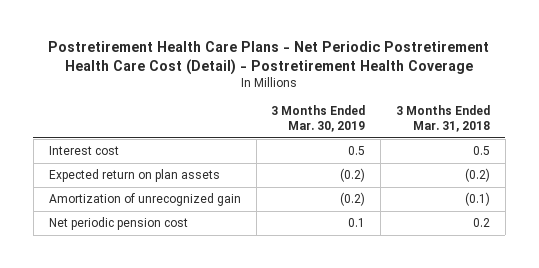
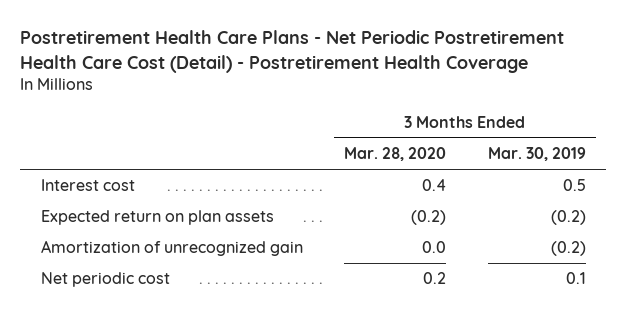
[396,105,491,133] 3 Months Ended Mar. 31, 2018 -> none
none -> [344,146,447,161] Mar. 28, 2020
[48,217,188,231] Net periodic pension cost -> [40,272,170,288] Net periodic cost

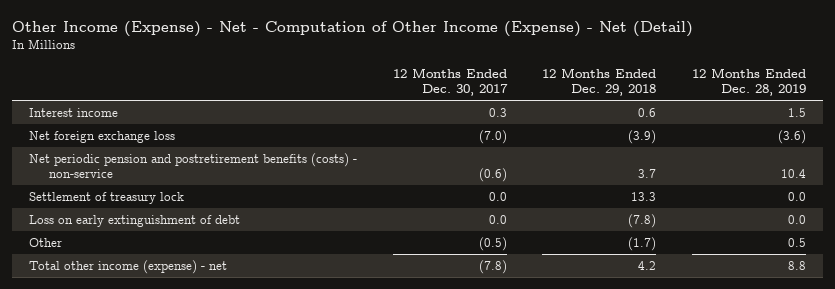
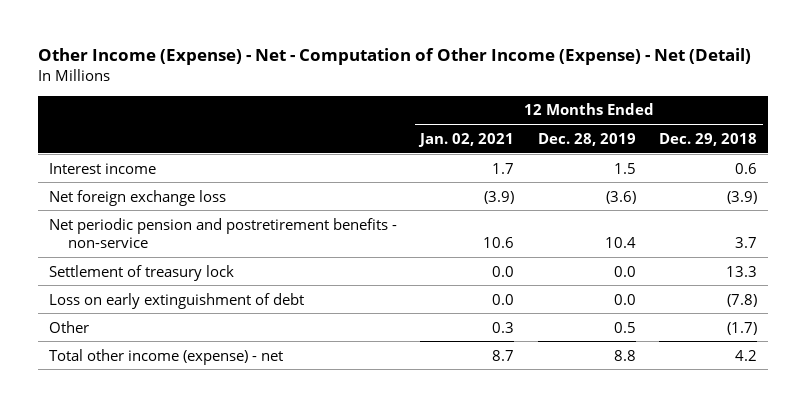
[392,67,508,96] 12 Months Ended Dec. 30, 2017 -> none
none -> [418,132,515,147] Jan. 02, 2021
[29,153,358,179] Net periodic pension and postretirement benefits (costs) - non-service -> [49,217,398,249] Net periodic pension and postretirement benefits - non-service

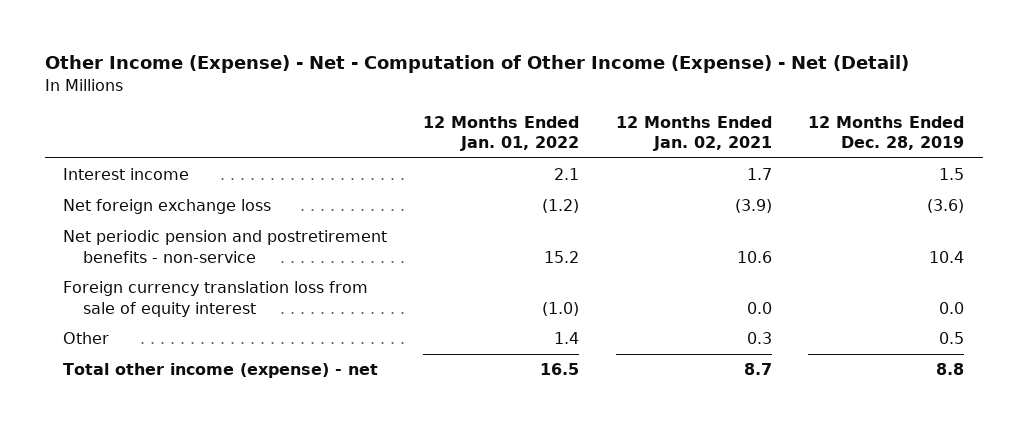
[658,132,757,146] Dec. 29, 2018 -> none
none -> [423,115,580,152] 12 Months Ended Jan. 01, 2022
[49,264,235,281] Settlement of treasury lock -> none
[49,292,305,309] Loss on early extinguishment of debt -> none
none -> [62,281,368,317] Foreign currency translation loss from sale of equity interest

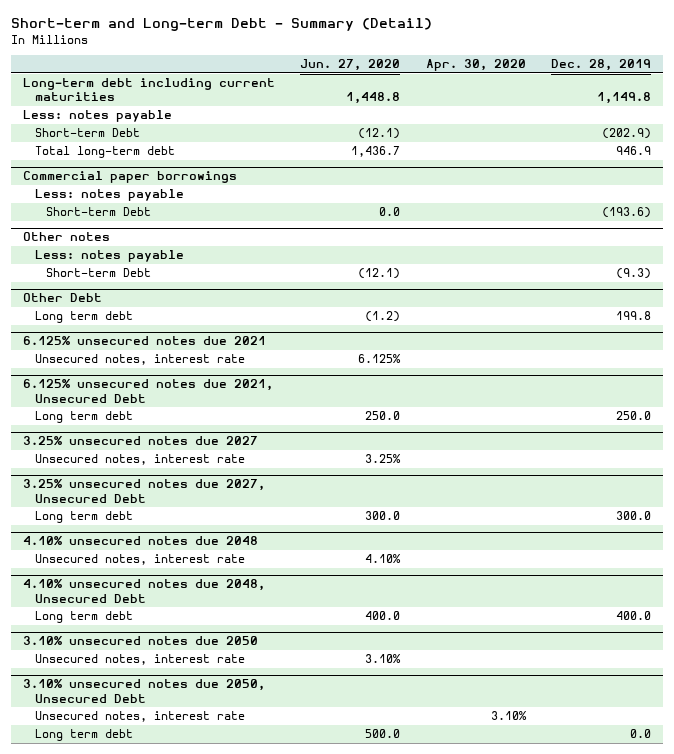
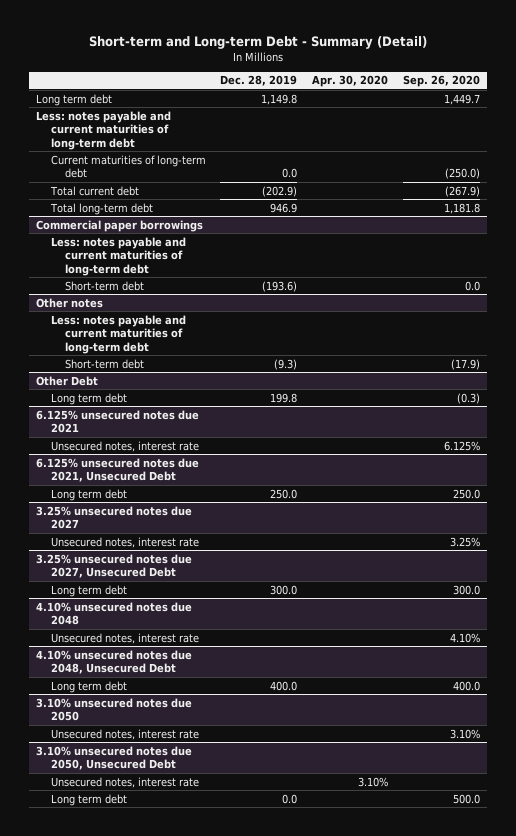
[300,59,401,72] Jun. 27, 2020 -> none
none -> [403,75,481,88] Sep. 26, 2020
[23,78,276,102] Long-term debt including current maturities -> [36,93,113,106] Long term debt
[23,110,173,123] Less: notes payable -> [36,110,172,150] Less: notes payable and current maturities of long-term debt
none -> [50,154,206,179] Current maturities of long-term debt
[34,128,140,138] Short-term Debt -> [49,185,139,196] Total current debt
[34,189,184,202] Less: notes payable -> [50,236,186,276] Less: notes payable and current maturities of long-term debt
[46,207,152,217] Short-term Debt -> [64,280,144,291] Short-term debt
[34,250,184,263] Less: notes payable -> [50,314,186,354] Less: notes payable and current maturities of long-term debt
[46,268,152,278] Short-term Debt -> [64,358,144,369] Short-term debt

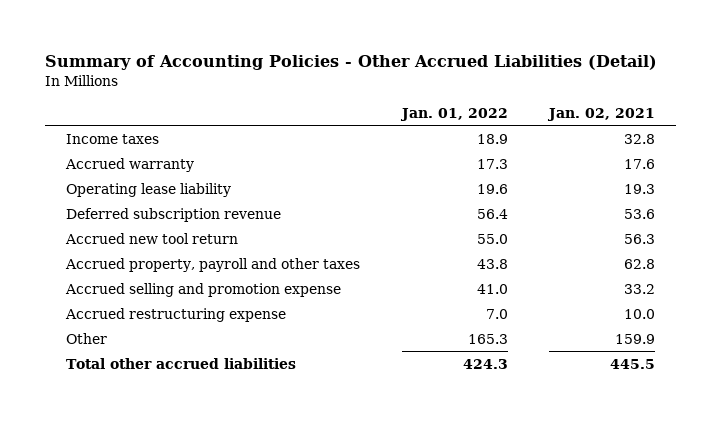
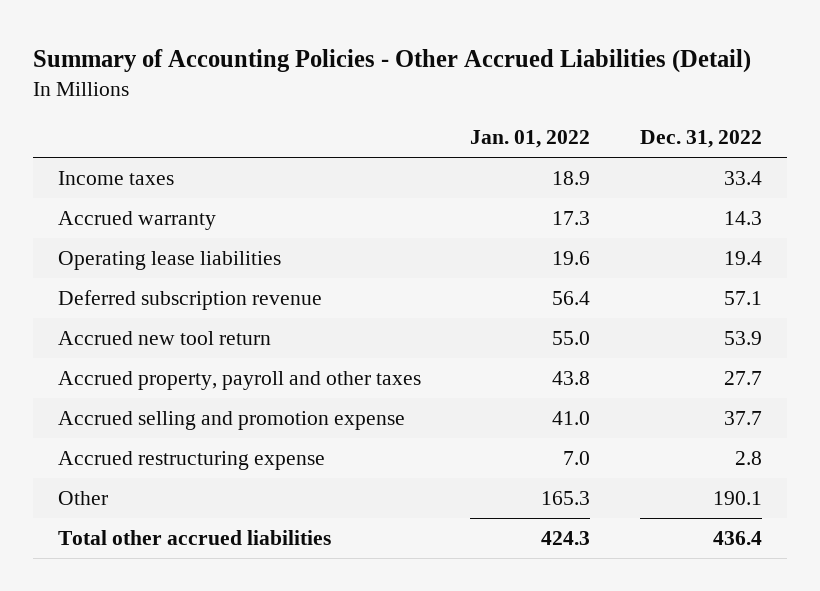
[547,107,656,121] Jan. 02, 2021 -> none
none -> [639,130,762,149] Dec. 31, 2022
[66,182,232,197] Operating lease liability -> [57,250,281,270] Operating lease liabilities

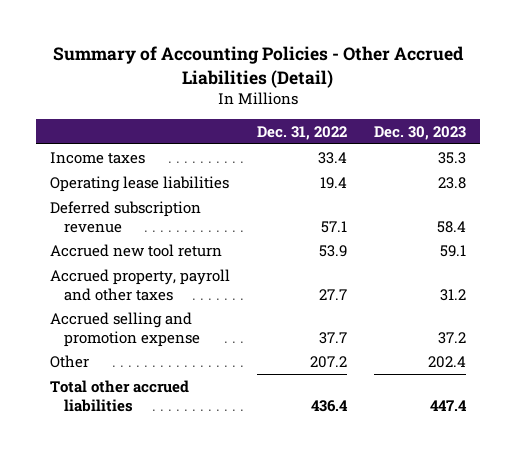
[470,130,591,149] Jan. 01, 2022 -> none
none -> [374,125,467,140] Dec. 30, 2023
[57,210,216,230] Accrued warranty -> none
[57,450,325,470] Accrued restructuring expense -> none
[712,490,762,505] 190.1 -> [310,355,348,368] 207.2

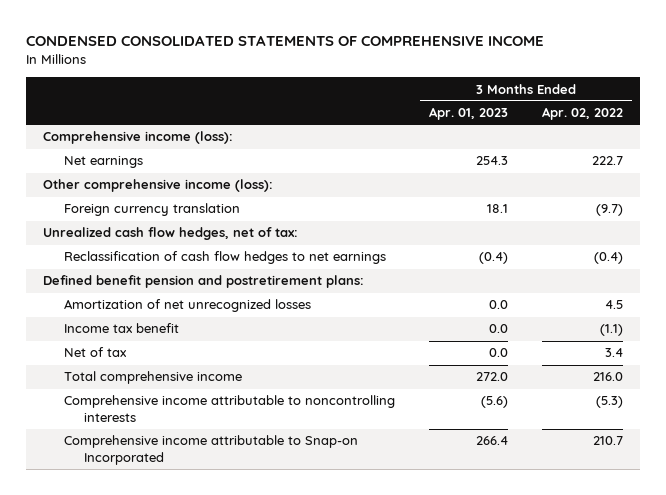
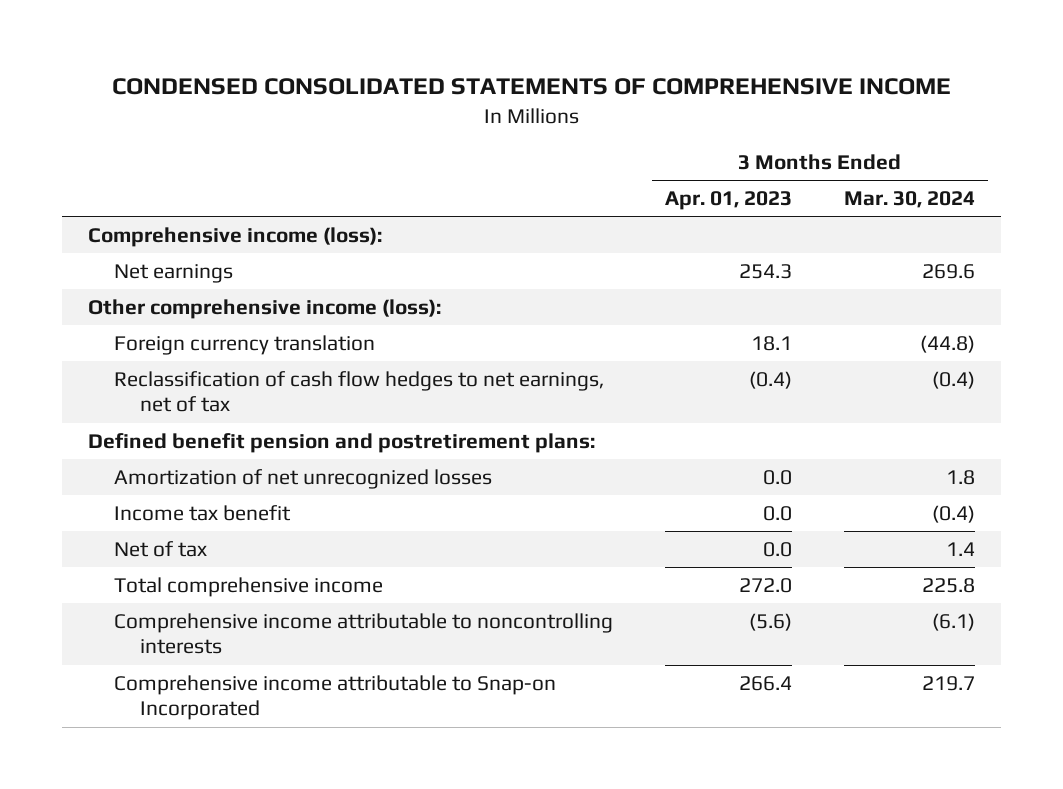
[541,107,623,121] Apr. 02, 2022 -> none
none -> [844,191,976,209] Mar. 30, 2024
[42,227,298,241] Unrealized cash flow hedges, net of tax: -> none
[63,251,386,265] Reclassification of cash flow hedges to net earnings -> [114,370,605,413] Reclassification of cash flow hedges to net earnings, net of tax

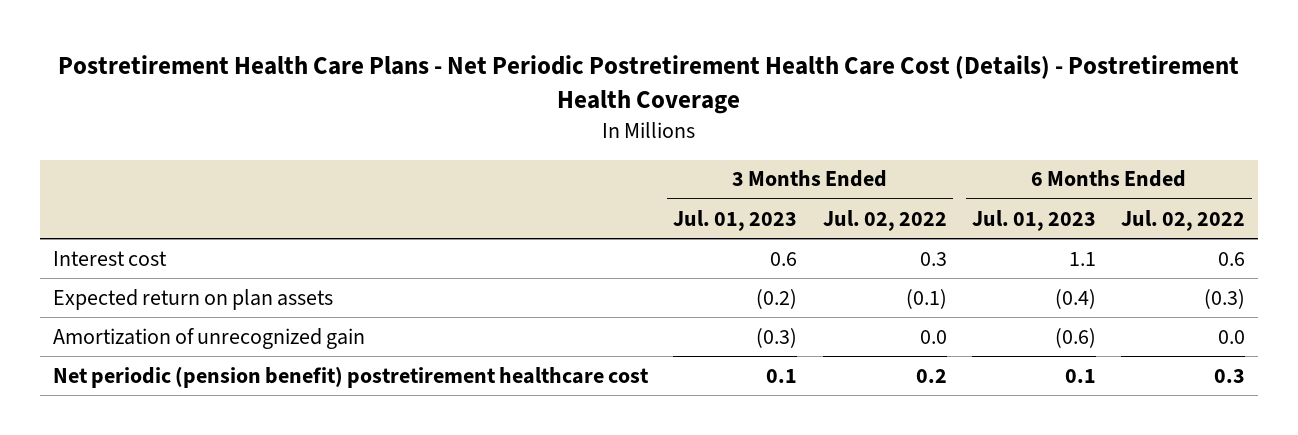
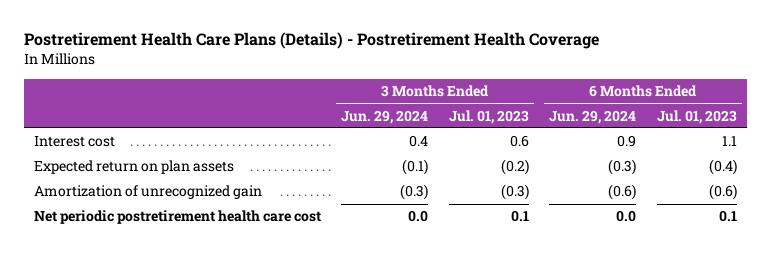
[58,55,1240,115] Postretirement Health Care Plans - Net Periodic Postretirement Health Care Cost (Details) - Postretirement Health Coverage -> [23,32,599,50] Postretirement Health Care Plans (Details) - Postretirement Health Coverage
[822,209,947,231] Jul. 02, 2022 -> none
[1121,209,1246,231] Jul. 02, 2022 -> none
none -> [341,109,429,124] Jun. 29, 2024
none -> [549,109,637,124] Jun. 29, 2024
[52,365,649,388] Net periodic (pension benefit) postretirement healthcare cost -> [33,210,321,225] Net periodic postretirement health care cost

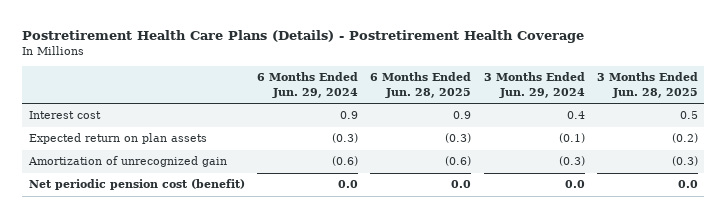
[448,109,529,124] Jul. 01, 2023 -> none
[656,109,737,124] Jul. 01, 2023 -> none
none -> [370,72,472,98] 6 Months Ended Jun. 28, 2025
none -> [597,72,699,98] 3 Months Ended Jun. 28, 2025
[33,210,321,225] Net periodic postretirement health care cost -> [28,179,245,191] Net periodic pension cost (benefit)

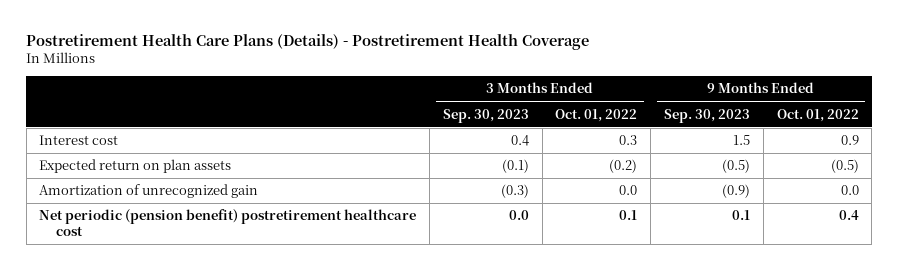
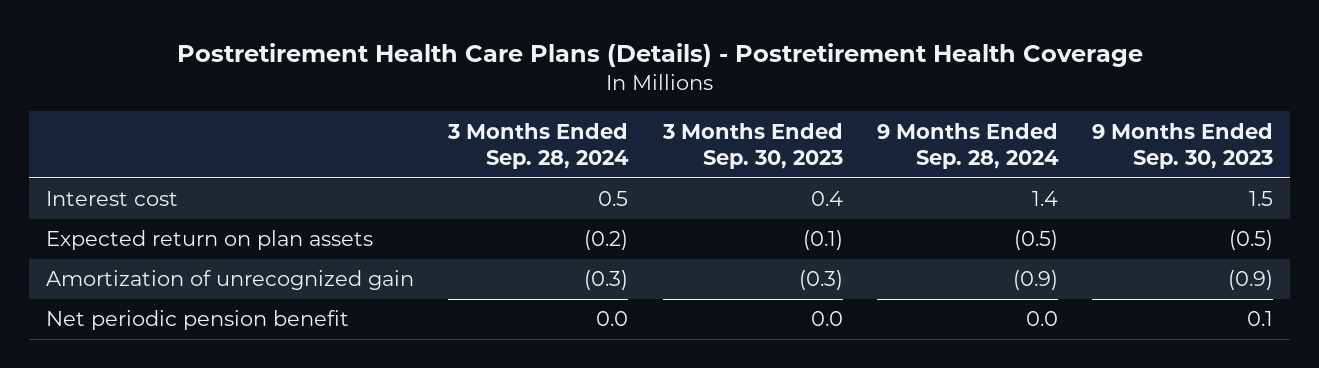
[555,108,638,122] Oct. 01, 2022 -> none
[776,108,859,122] Oct. 01, 2022 -> none
none -> [447,122,630,170] 3 Months Ended Sep. 28, 2024
none -> [876,122,1059,170] 9 Months Ended Sep. 28, 2024
[39,209,417,236] Net periodic (pension benefit) postretirement healthcare cost -> [46,310,350,331] Net periodic pension benefit

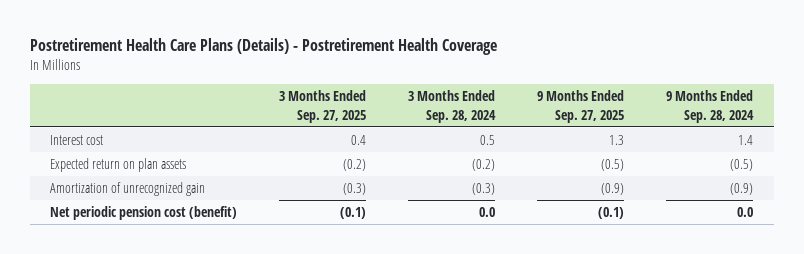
[661,122,843,170] 3 Months Ended Sep. 30, 2023 -> none
[1092,122,1274,170] 9 Months Ended Sep. 30, 2023 -> none
none -> [279,90,367,123] 3 Months Ended Sep. 27, 2025
none -> [537,90,625,123] 9 Months Ended Sep. 27, 2025
[46,310,350,331] Net periodic pension benefit -> [50,206,238,221] Net periodic pension cost (benefit)

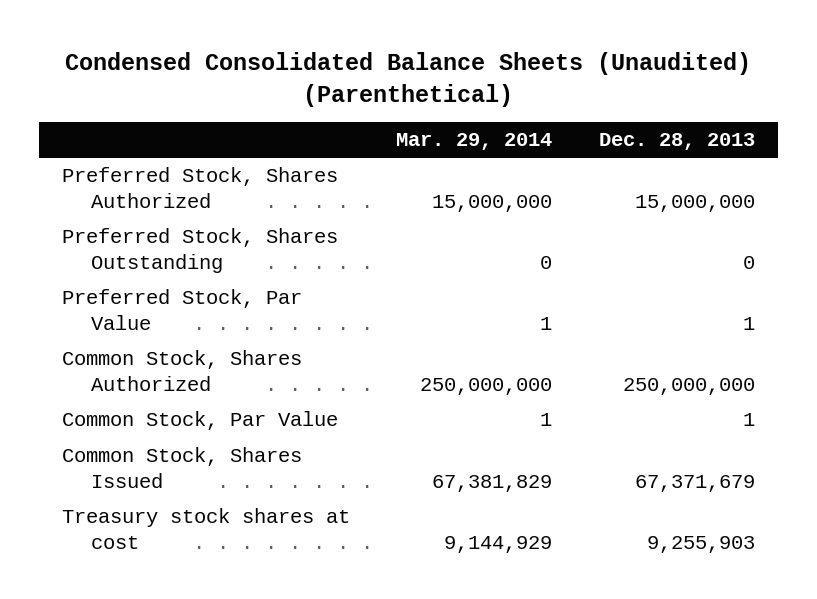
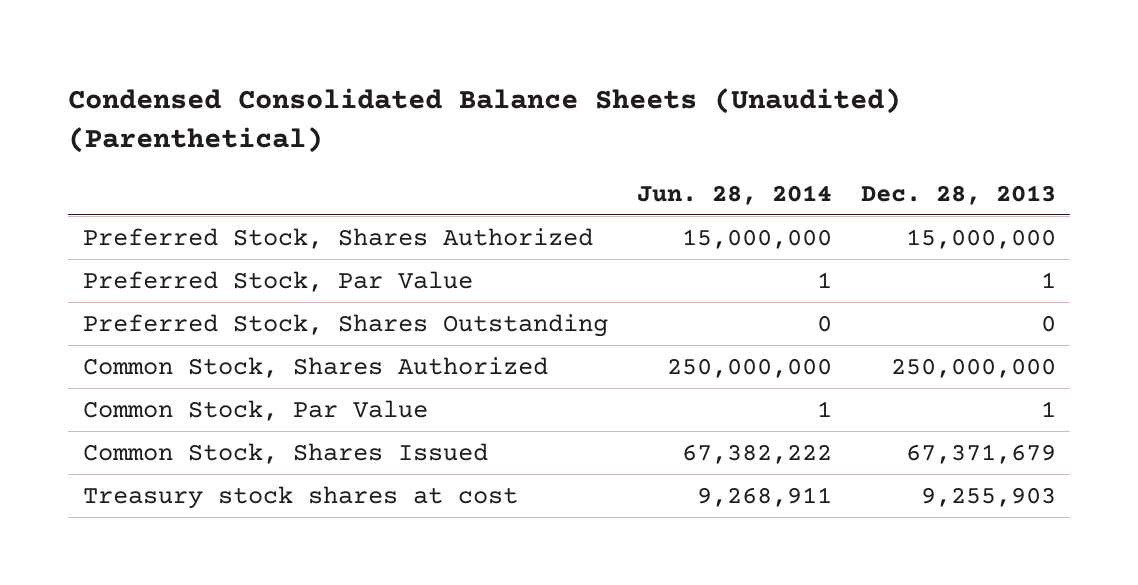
[396,133,553,151] Mar. 29, 2014 -> none
none -> [636,184,832,205] Jun. 28, 2014
[61,228,338,273] Preferred Stock, Shares Outstanding -> [82,313,608,337] Preferred Stock, Shares Outstanding

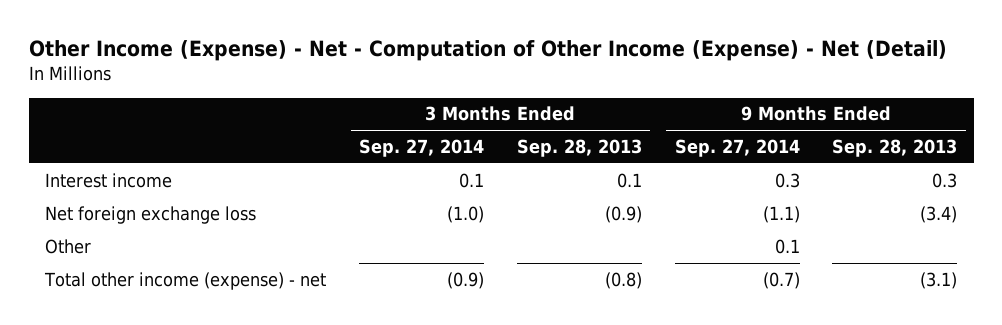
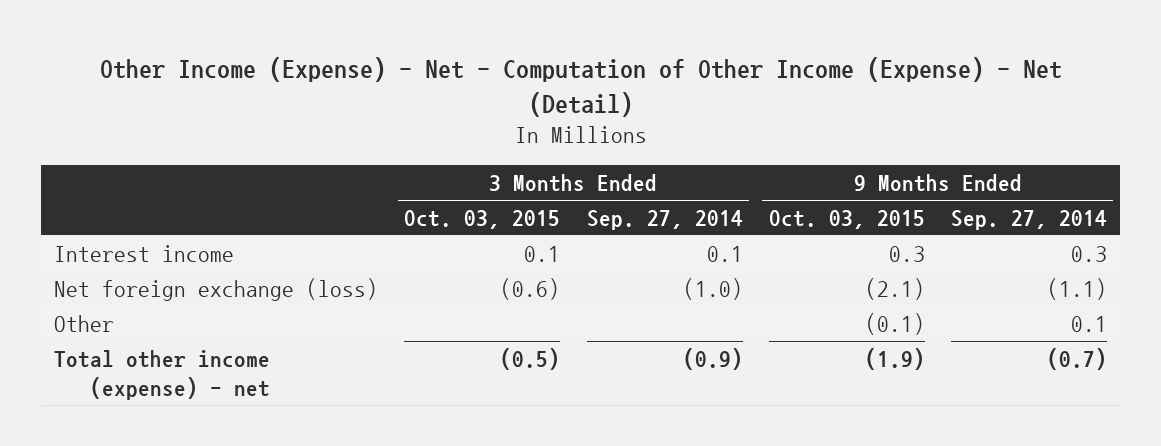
[516,138,642,157] Sep. 28, 2013 -> none
[832,138,958,157] Sep. 28, 2013 -> none
none -> [404,209,561,229] Oct. 03, 2015
none -> [768,209,925,229] Oct. 03, 2015
[44,205,256,224] Net foreign exchange loss -> [54,277,379,301] Net foreign exchange (loss)

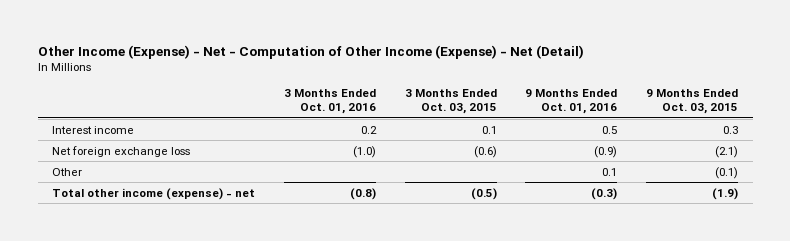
[586,209,743,230] Sep. 27, 2014 -> none
[950,209,1107,230] Sep. 27, 2014 -> none
none -> [283,89,376,115] 3 Months Ended Oct. 01, 2016
none -> [525,89,618,115] 9 Months Ended Oct. 01, 2016
[54,277,379,301] Net foreign exchange (loss) -> [52,145,191,157] Net foreign exchange loss

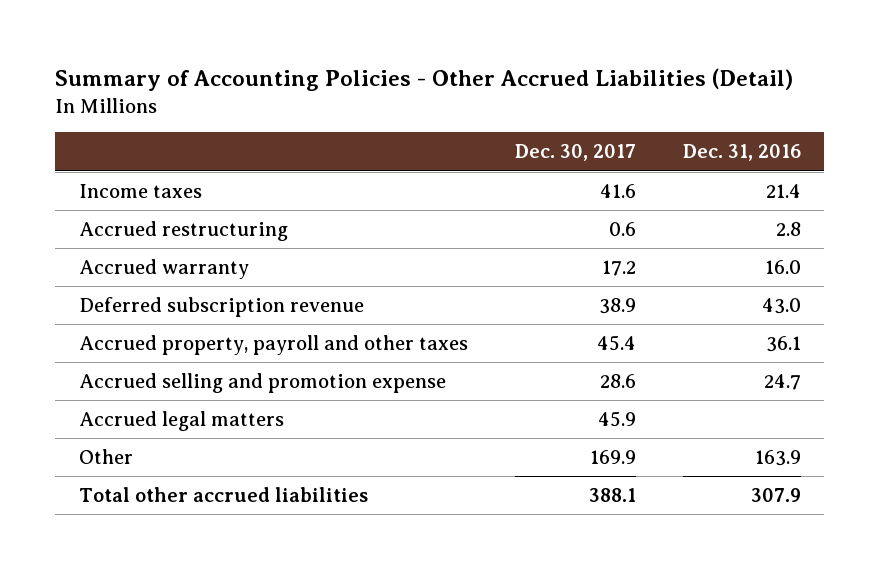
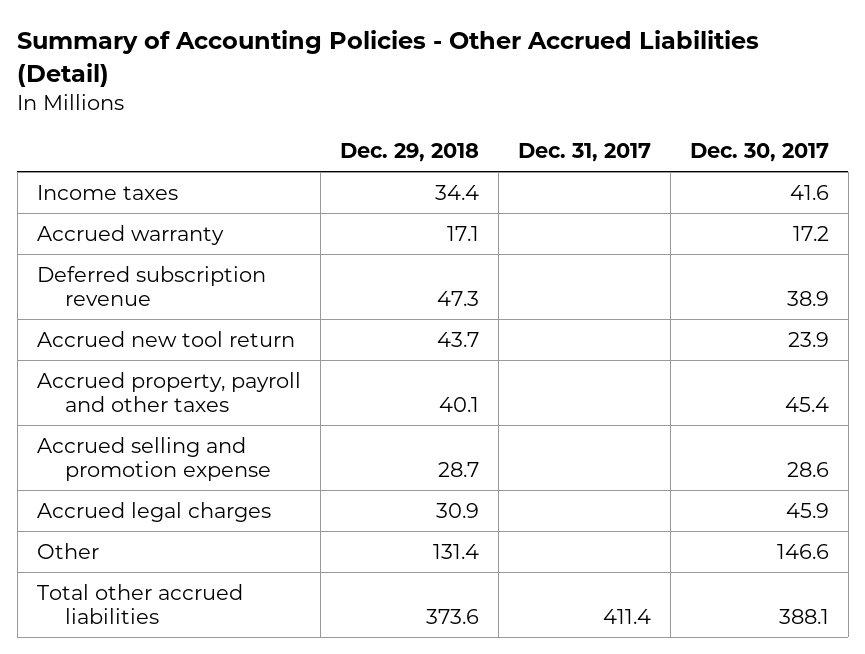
[682,144,801,162] Dec. 31, 2016 -> none
none -> [339,143,479,163] Dec. 29, 2018
none -> [517,143,651,163] Dec. 31, 2017
[78,220,288,241] Accrued restructuring -> none
none -> [36,330,295,347] Accrued new tool return
[78,410,284,431] Accrued legal matters -> [36,501,271,522] Accrued legal charges
[589,449,636,464] 169.9 -> [776,543,829,559] 146.6

